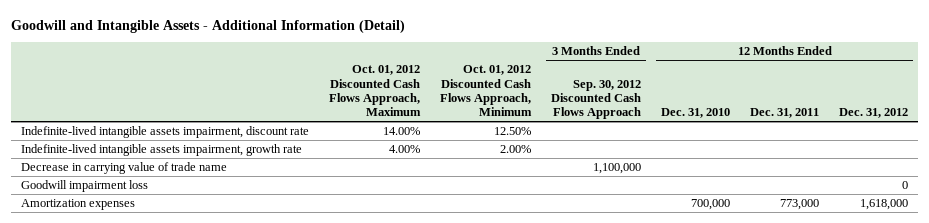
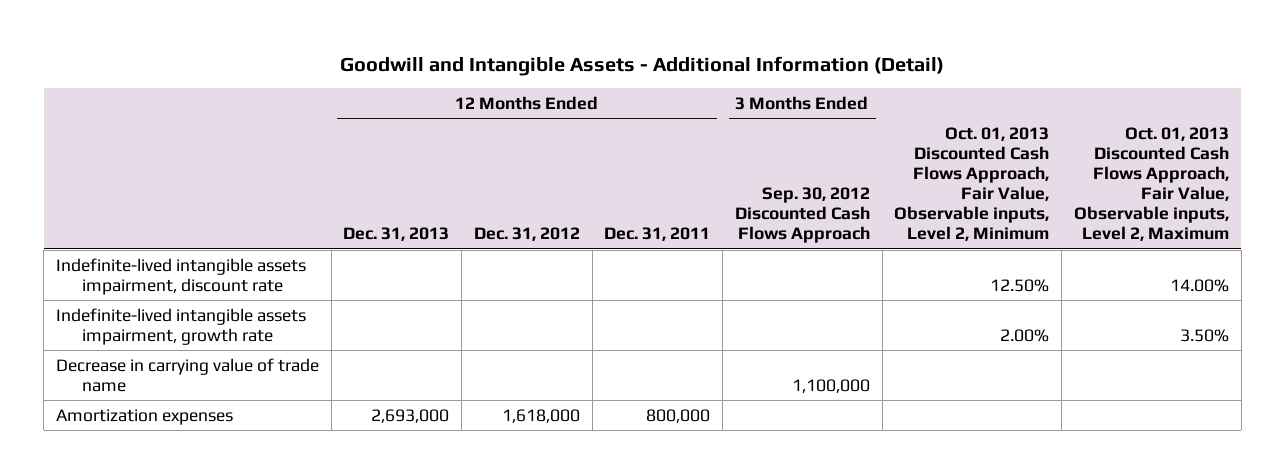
[328,65,421,117] Oct. 01, 2012 Discounted Cash Flows Approach, Maximum -> none
[439,65,532,117] Oct. 01, 2012 Discounted Cash Flows Approach, Minimum -> none
[661,108,731,119] Dec. 31, 2010 -> none
none -> [343,227,450,242] Dec. 31, 2013
none -> [894,127,1050,242] Oct. 01, 2013 Discounted Cash Flows Approach, Fair Value, Observable inputs, Level 2, Minimum
none -> [1073,127,1229,242] Oct. 01, 2013 Discounted Cash Flows Approach, Fair Value, Observable inputs, Level 2, Maximum
[20,180,148,193] Goodwill impairment loss -> none
[780,199,820,211] 773,000 -> [646,408,711,423] 800,000

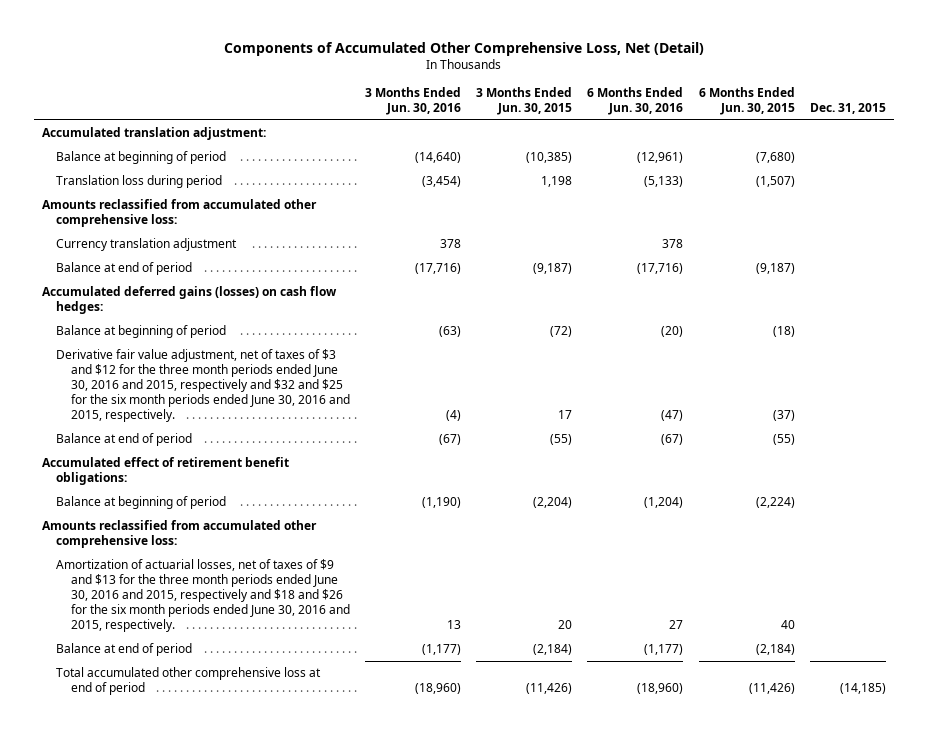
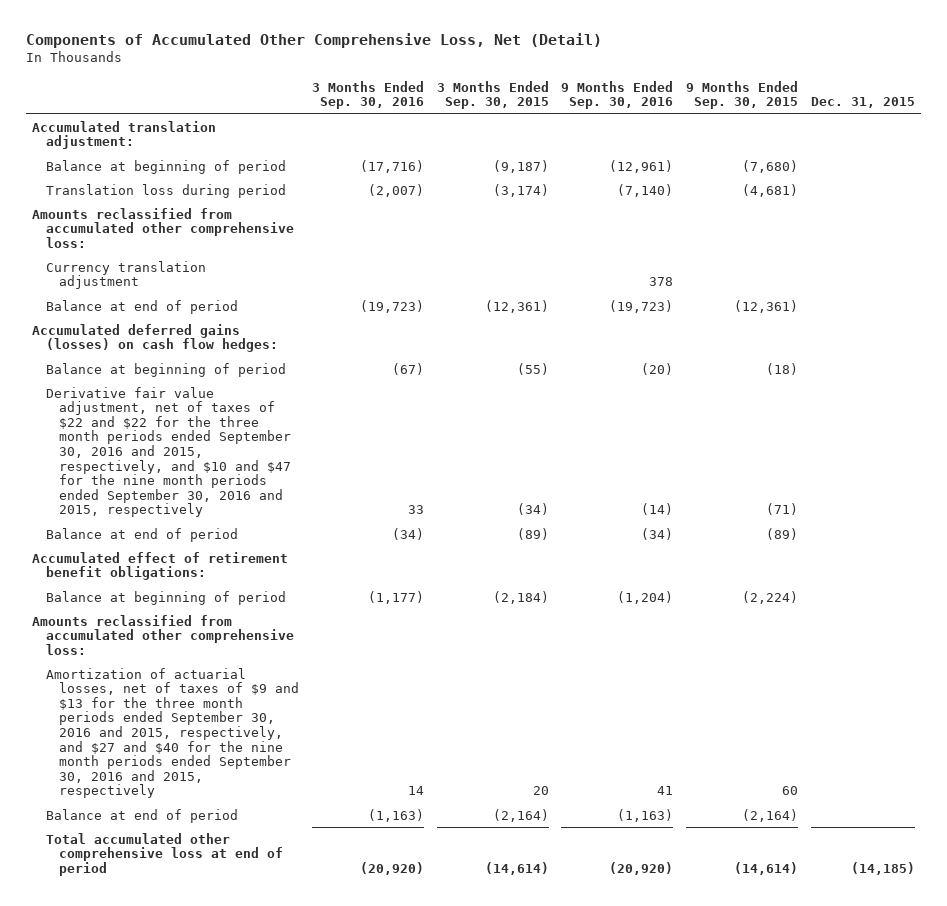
[364,87,461,116] 3 Months Ended Jun. 30, 2016 -> none
[476,87,573,116] 3 Months Ended Jun. 30, 2015 -> none
[587,87,684,116] 6 Months Ended Jun. 30, 2016 -> none
[698,87,795,116] 6 Months Ended Jun. 30, 2015 -> none
none -> [311,80,424,110] 3 Months Ended Sep. 30, 2016
none -> [436,80,549,110] 3 Months Ended Sep. 30, 2015
none -> [561,80,674,110] 9 Months Ended Sep. 30, 2016
none -> [685,80,798,110] 9 Months Ended Sep. 30, 2015
[56,349,350,423] Derivative fair value adjustment, net of taxes of $3 and $12 for the three month periods ended June 30, 2016 and 2015, respectively and $32 and $25 for the six month periods ended June 30, 2016 and 2015, respectively. -> [45,386,292,518] Derivative fair value adjustment, net of taxes of $22 and $22 for the three month periods ended September 30, 2016 and 2015, respectively, and $10 and $47 for the nine month periods ended September 30, 2016 and 2015, respectively
[56,559,350,633] Amortization of actuarial losses, net of taxes of $9 and $13 for the three month periods ended June 30, 2016 and 2015, respectively and $18 and $26 for the six month periods ended June 30, 2016 and 2015, respectively. -> [45,667,300,799] Amortization of actuarial losses, net of taxes of $9 and $13 for the three month periods ended September 30, 2016 and 2015, respectively, and $27 and $40 for the nine month periods ended September 30, 2016 and 2015, respectively

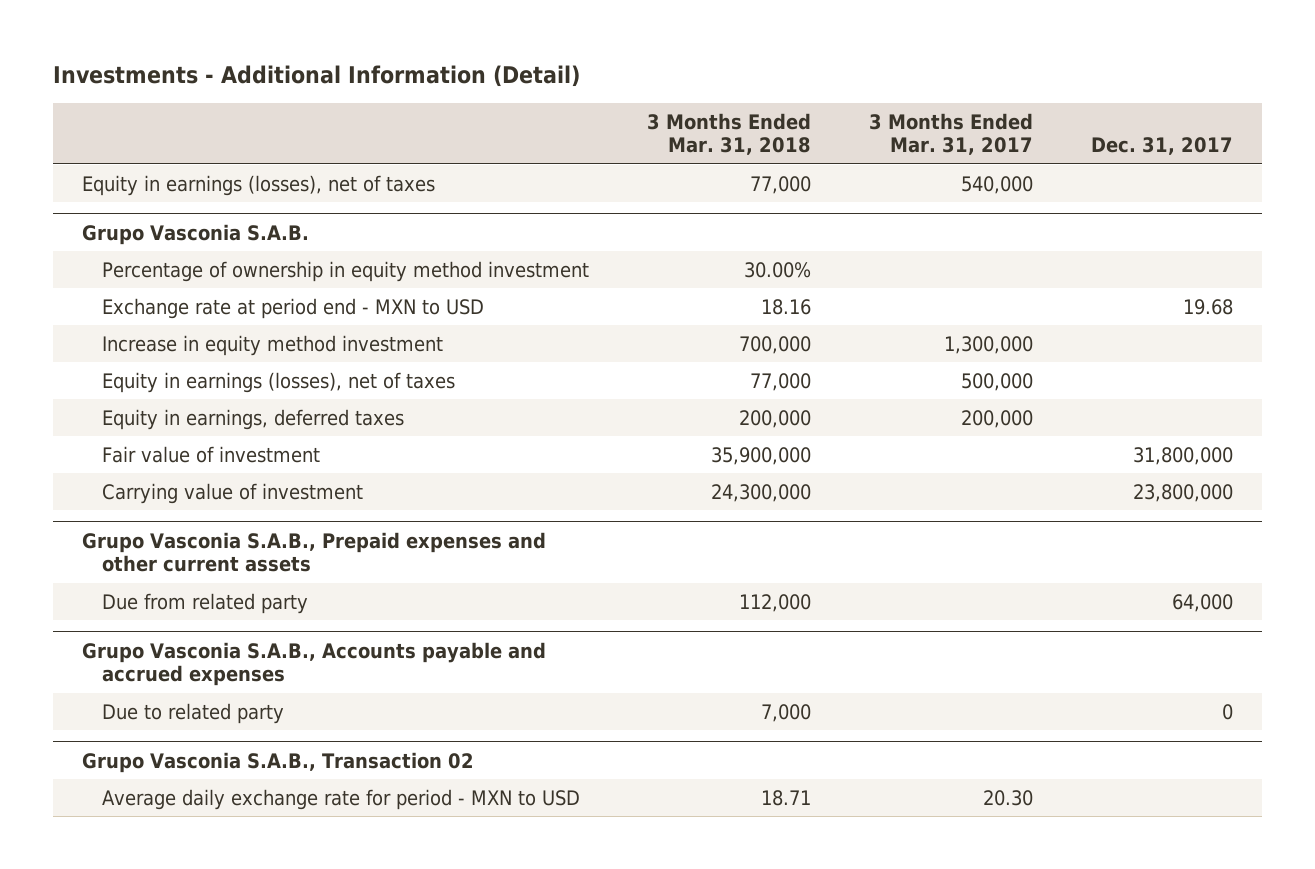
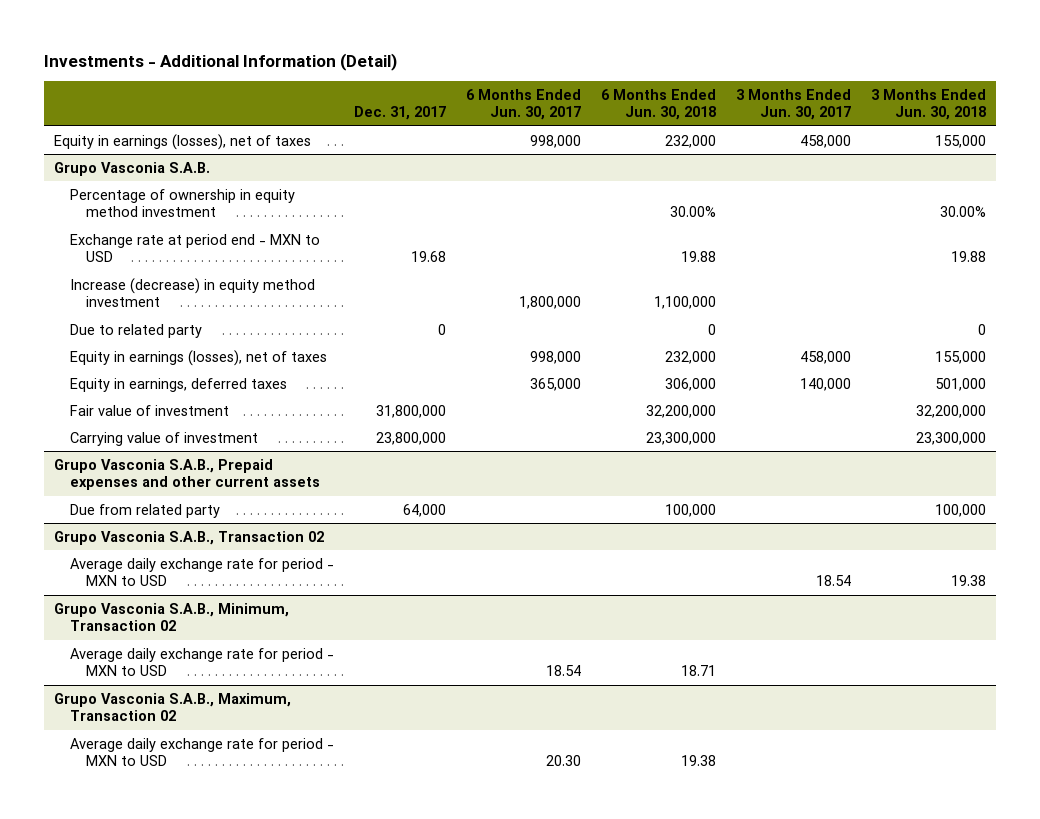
[646,112,811,156] 3 Months Ended Mar. 31, 2018 -> none
[868,112,1033,156] 3 Months Ended Mar. 31, 2017 -> none
none -> [466,88,582,121] 6 Months Ended Jun. 30, 2017
none -> [600,88,716,121] 6 Months Ended Jun. 30, 2018
none -> [735,88,851,121] 3 Months Ended Jun. 30, 2017
none -> [870,88,986,121] 3 Months Ended Jun. 30, 2018
[101,334,443,356] Increase in equity method investment -> [70,277,316,308] Increase (decrease) in equity method investment
none -> [70,323,203,338] Due to related party
[81,641,546,687] Grupo Vasconia S.A.B., Accounts payable and accrued expenses -> none
[101,702,284,724] Due to related party -> none
none -> [53,602,289,632] Grupo Vasconia S.A.B., Minimum, Transaction 02
none -> [70,647,335,677] Average daily exchange rate for period - MXN to USD
none -> [53,692,291,722] Grupo Vasconia S.A.B., Maximum, Transaction 02
none -> [70,737,335,767] Average daily exchange rate for period - MXN to USD

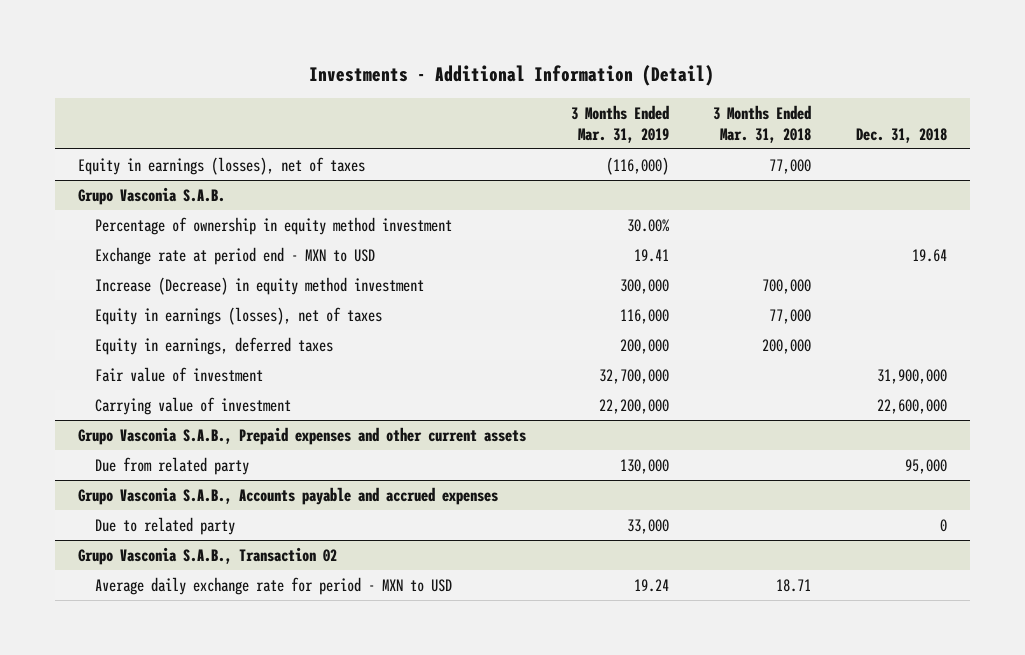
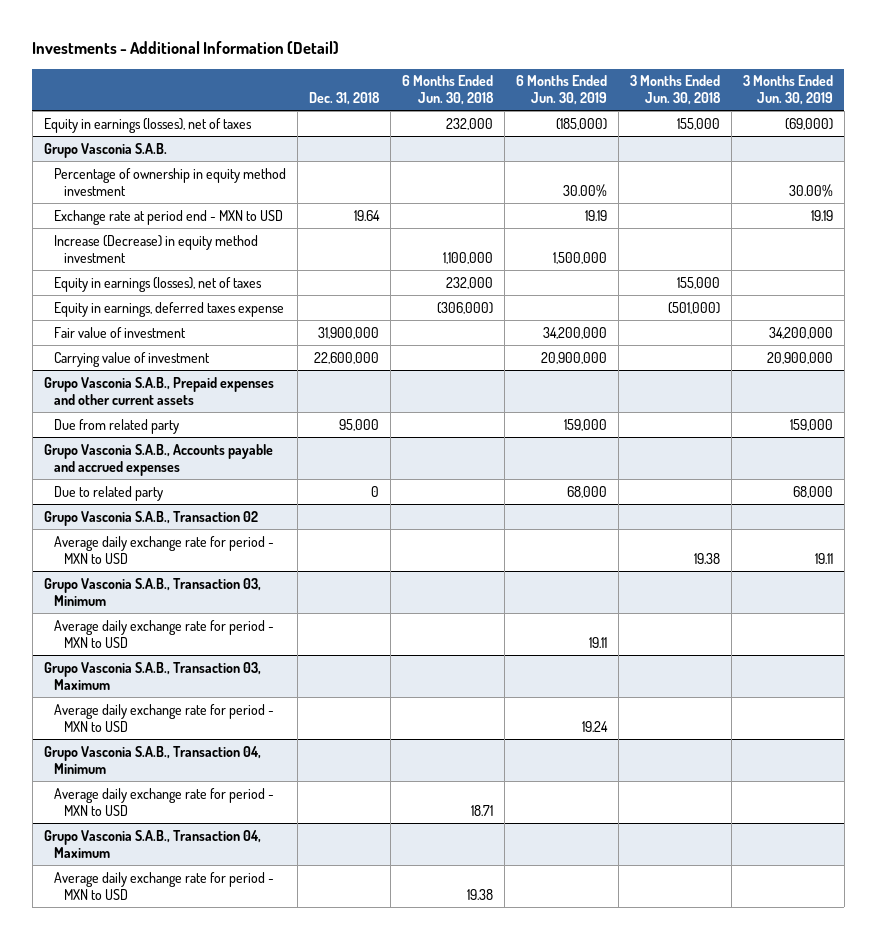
[570,104,669,143] 3 Months Ended Mar. 31, 2019 -> none
[713,104,812,143] 3 Months Ended Mar. 31, 2018 -> none
none -> [401,75,494,106] 6 Months Ended Jun. 30, 2018
none -> [515,75,607,106] 6 Months Ended Jun. 30, 2019
none -> [629,75,721,106] 3 Months Ended Jun. 30, 2018
none -> [742,75,833,106] 3 Months Ended Jun. 30, 2019
[95,337,334,356] Equity in earnings, deferred taxes -> [53,301,284,317] Equity in earnings, deferred taxes expense
none -> [43,577,261,606] Grupo Vasconia S.A.B., Transaction 03, Minimum
none -> [53,619,274,648] Average daily exchange rate for period - MXN to USD
none -> [43,661,261,690] Grupo Vasconia S.A.B., Transaction 03, Maximum
none -> [53,703,274,732] Average daily exchange rate for period - MXN to USD
none -> [43,745,261,774] Grupo Vasconia S.A.B., Transaction 04, Minimum
none -> [53,787,274,816] Average daily exchange rate for period - MXN to USD
none -> [43,829,261,858] Grupo Vasconia S.A.B., Transaction 04, Maximum
none -> [53,871,274,900] Average daily exchange rate for period - MXN to USD

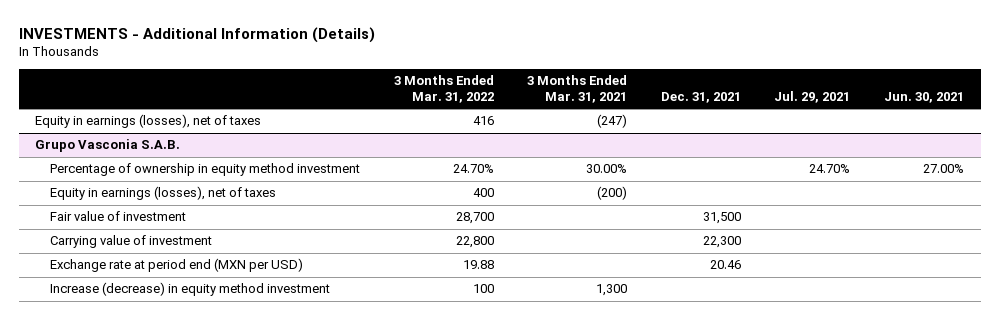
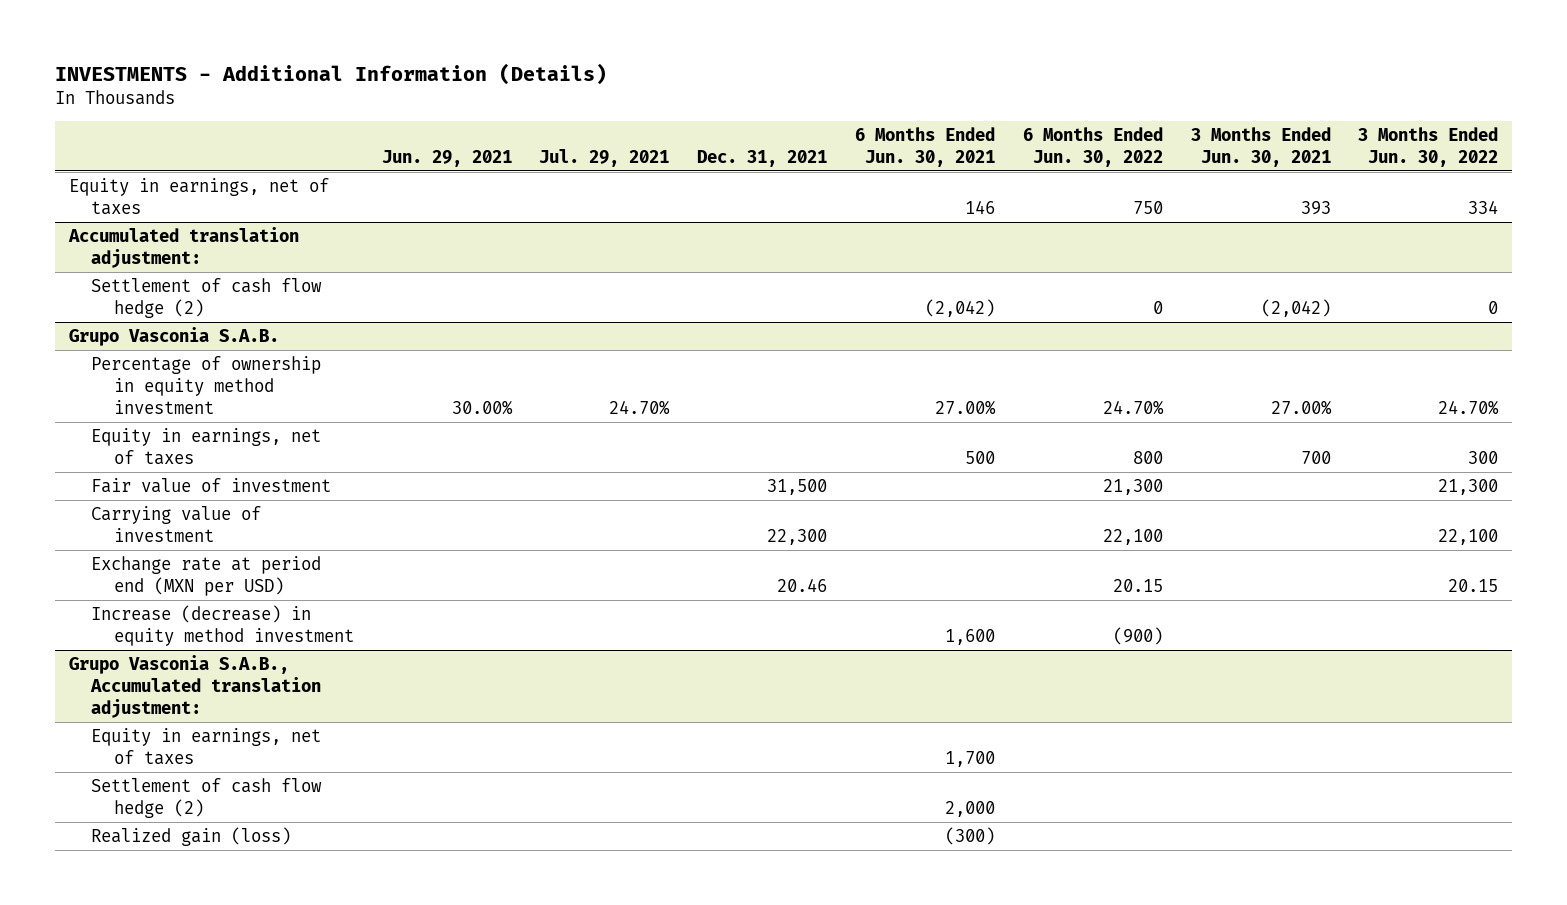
[393,75,494,103] 3 Months Ended Mar. 31, 2022 -> none
[527,75,628,103] 3 Months Ended Mar. 31, 2021 -> none
[883,91,964,103] Jun. 30, 2021 -> none
none -> [381,149,512,167] Jun. 29, 2021
none -> [855,126,996,167] 6 Months Ended Jun. 30, 2021
none -> [1022,126,1163,167] 6 Months Ended Jun. 30, 2022
none -> [1190,126,1331,167] 3 Months Ended Jun. 30, 2021
none -> [1358,126,1499,167] 3 Months Ended Jun. 30, 2022
[35,114,262,129] Equity in earnings (losses), net of taxes -> [68,177,329,215] Equity in earnings, net of taxes
none -> [67,226,299,268] Accumulated translation adjustment:
none -> [91,277,323,318] Settlement of cash flow hedge (2)
[50,186,277,201] Equity in earnings (losses), net of taxes -> [91,427,322,465] Equity in earnings, net of taxes
none -> [68,654,322,718] Grupo Vasconia S.A.B., Accumulated translation adjustment:
none -> [91,727,322,765] Equity in earnings, net of taxes
none -> [91,777,323,818] Settlement of cash flow hedge (2)
none -> [91,826,292,846] Realized gain (loss)

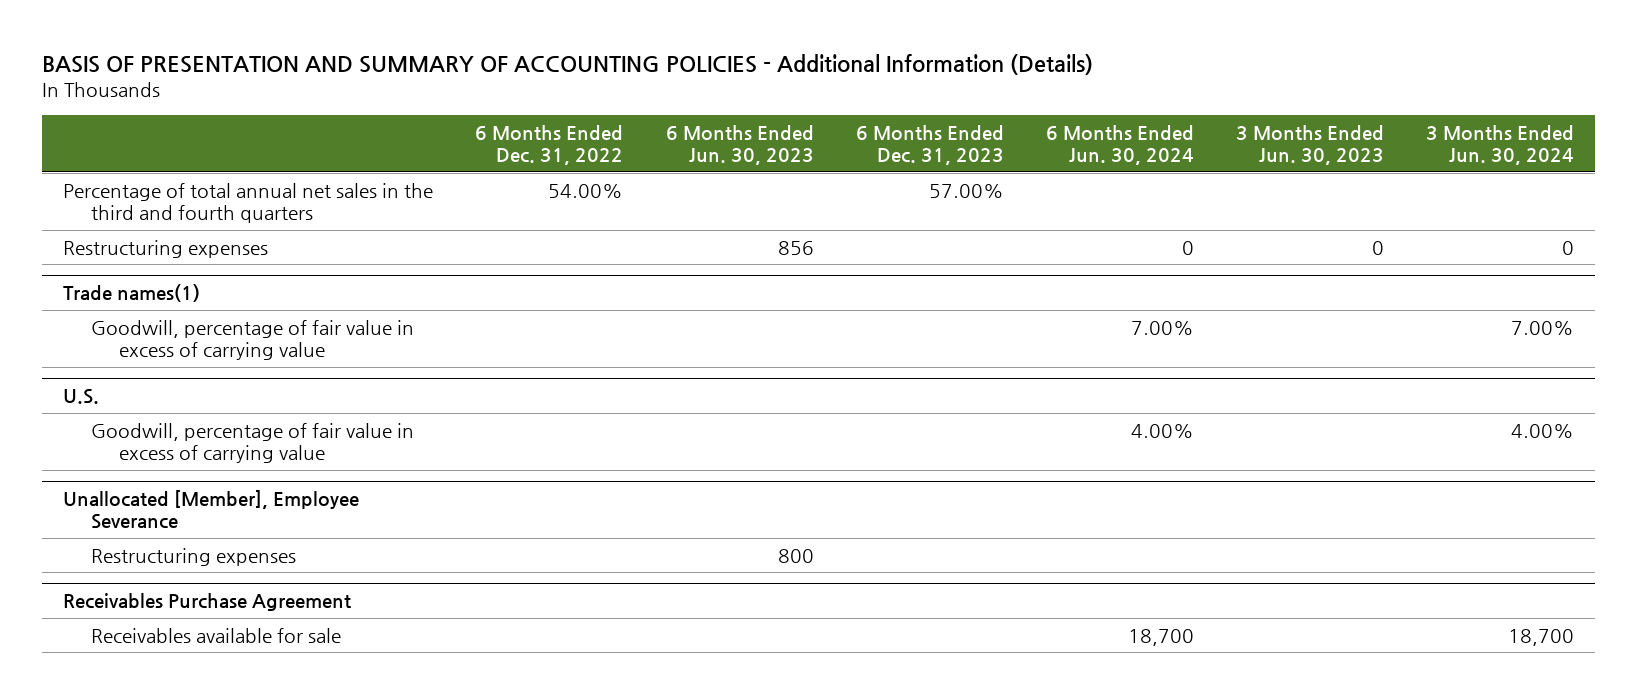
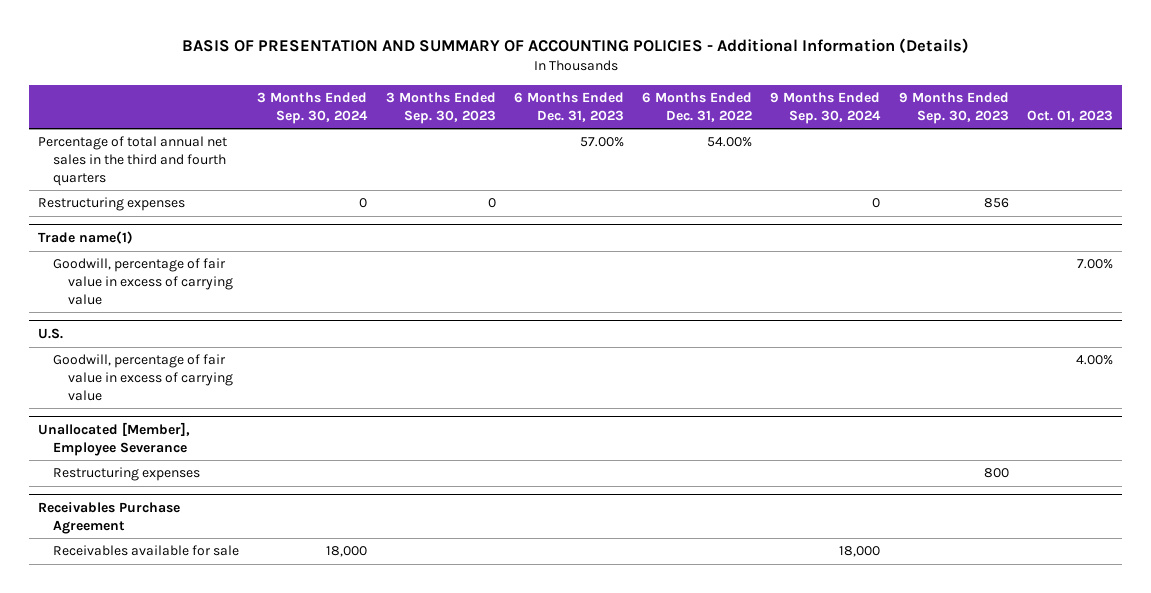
[665,124,814,166] 6 Months Ended Jun. 30, 2023 -> none
[1045,124,1194,166] 6 Months Ended Jun. 30, 2024 -> none
[1236,124,1385,166] 3 Months Ended Jun. 30, 2023 -> none
[1426,124,1575,166] 3 Months Ended Jun. 30, 2024 -> none
none -> [257,91,369,124] 3 Months Ended Sep. 30, 2024
none -> [385,91,496,124] 3 Months Ended Sep. 30, 2023
none -> [770,91,882,124] 9 Months Ended Sep. 30, 2024
none -> [898,91,1009,124] 9 Months Ended Sep. 30, 2023
none -> [1026,109,1113,122] Oct. 01, 2023
[63,283,201,302] Trade names(1) -> [38,231,134,245] Trade name(1)

